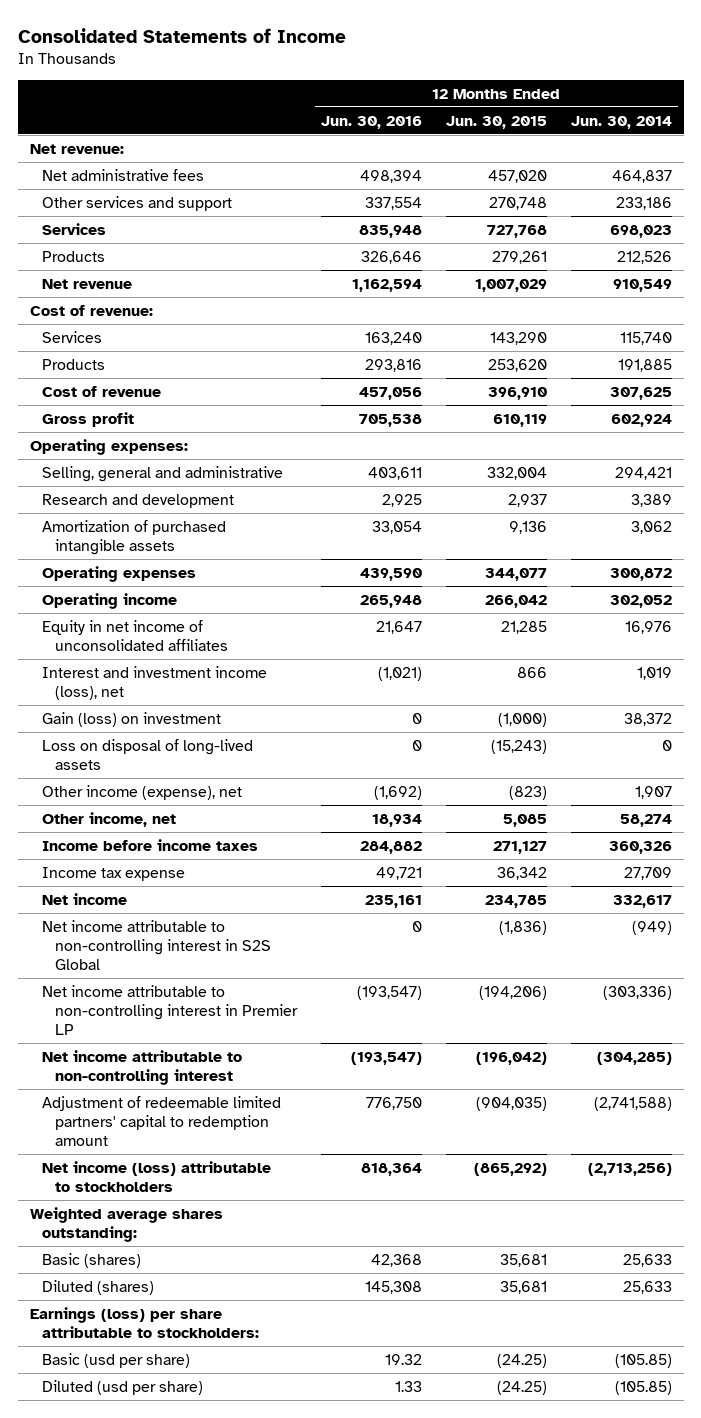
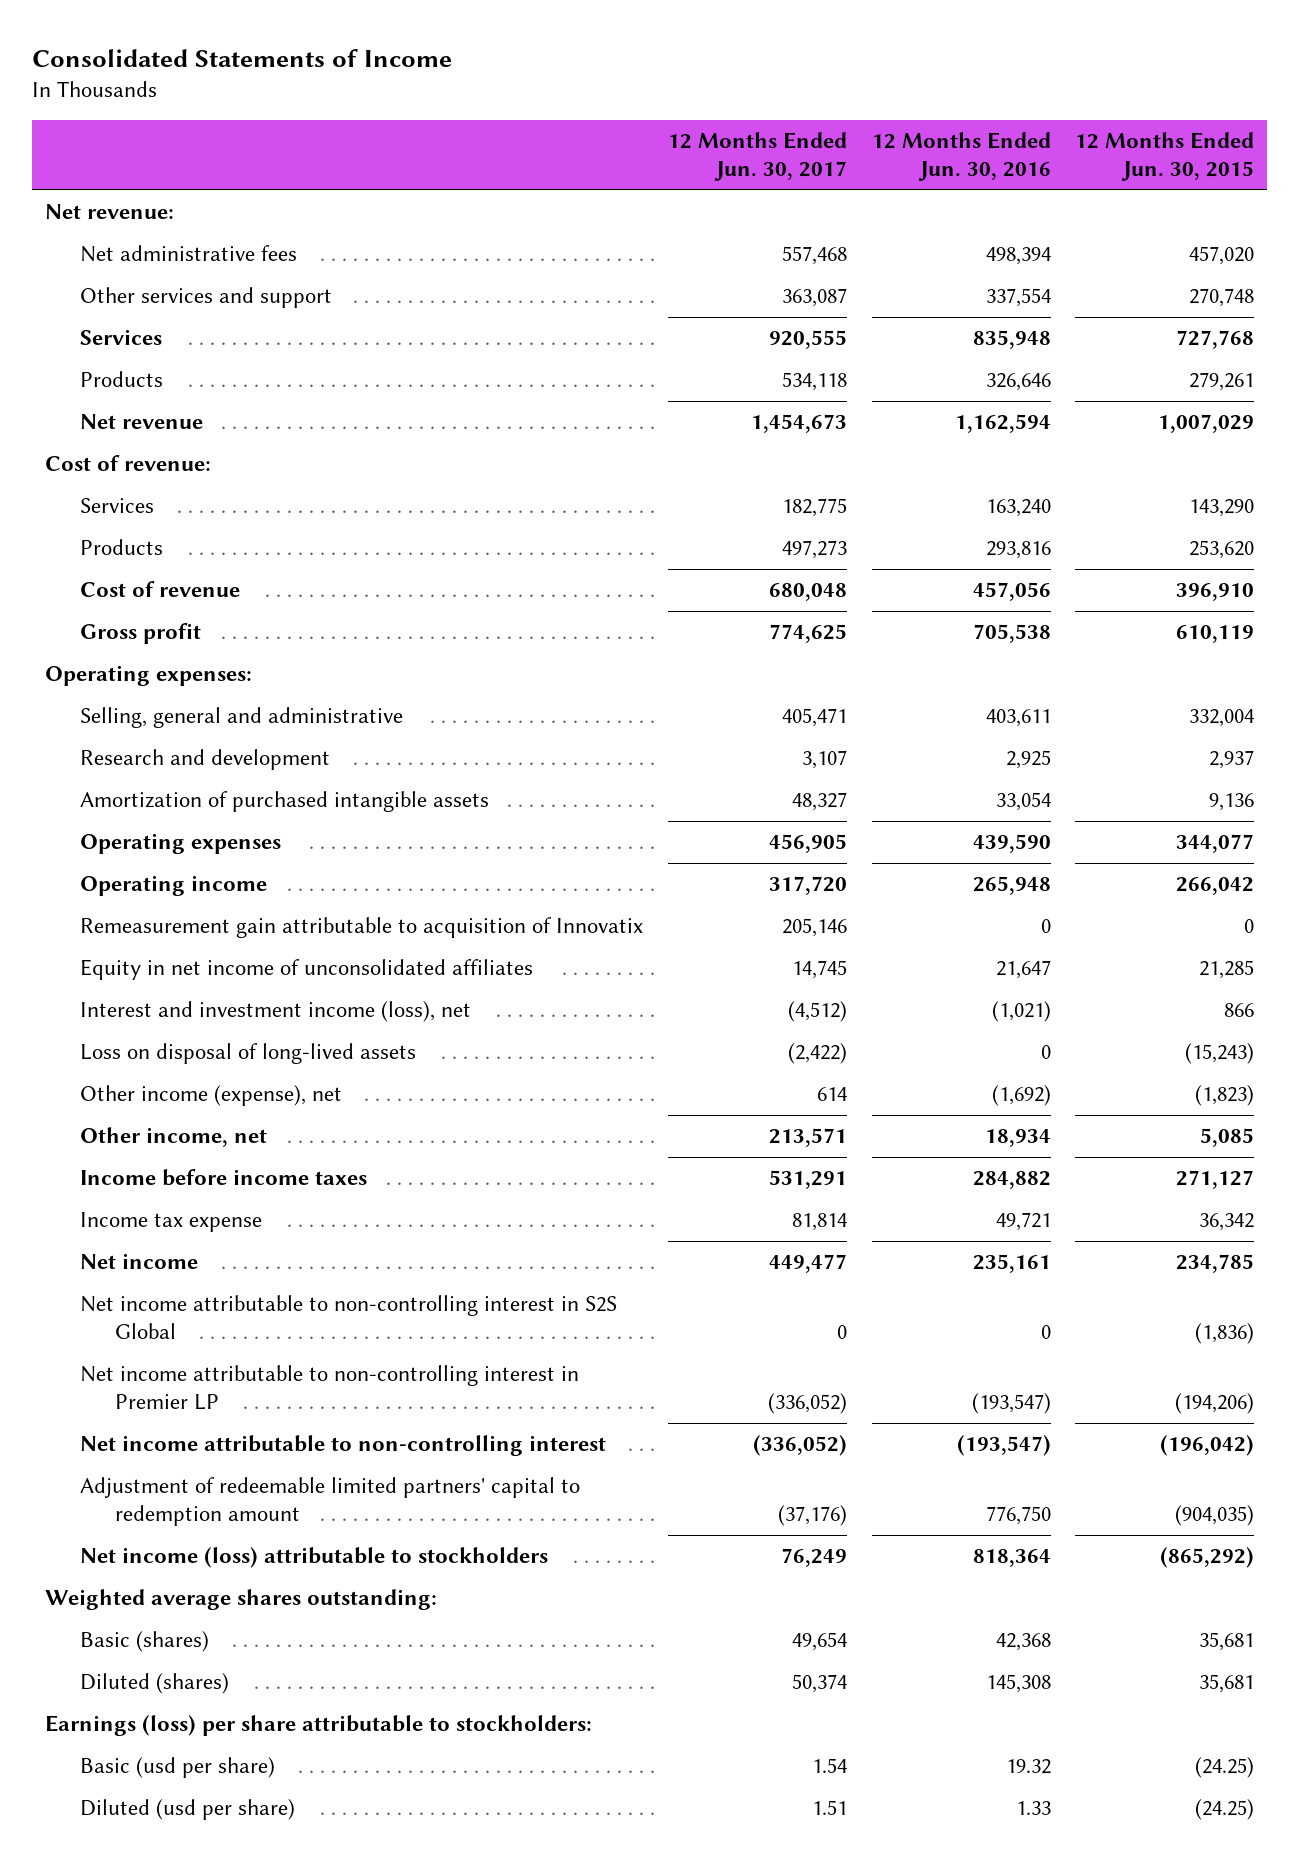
[570,115,672,129] Jun. 30, 2014 -> none
none -> [667,132,847,181] 12 Months Ended Jun. 30, 2017
none -> [79,917,643,939] Remeasurement gain attributable to acquisition of Innovatix
[42,711,222,727] Gain (loss) on investment -> none
[508,785,547,800] (823) -> [1195,1085,1255,1107] (1,823)

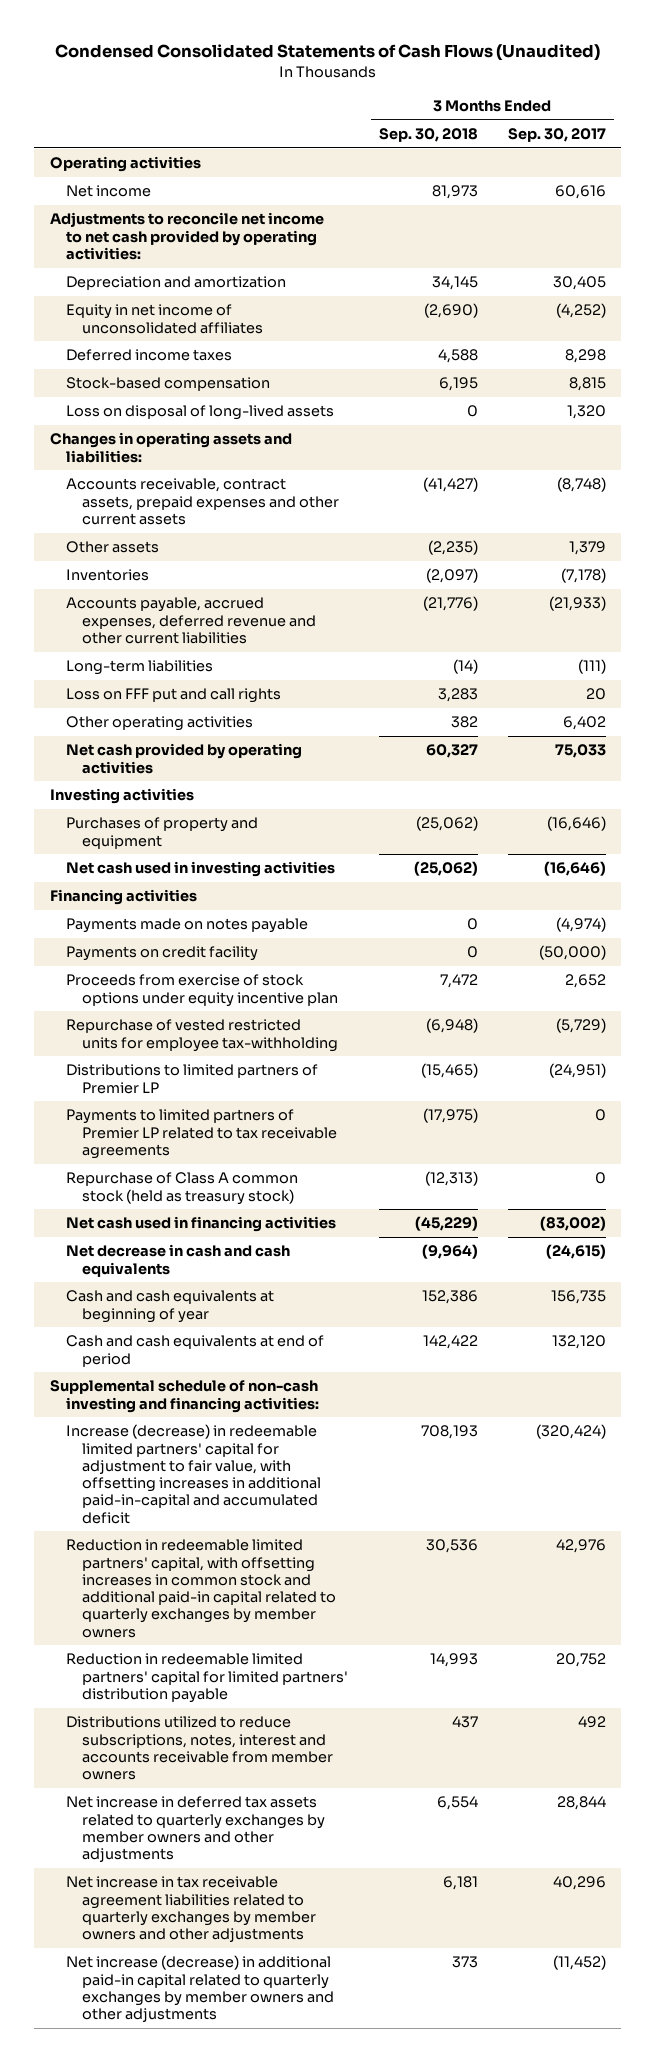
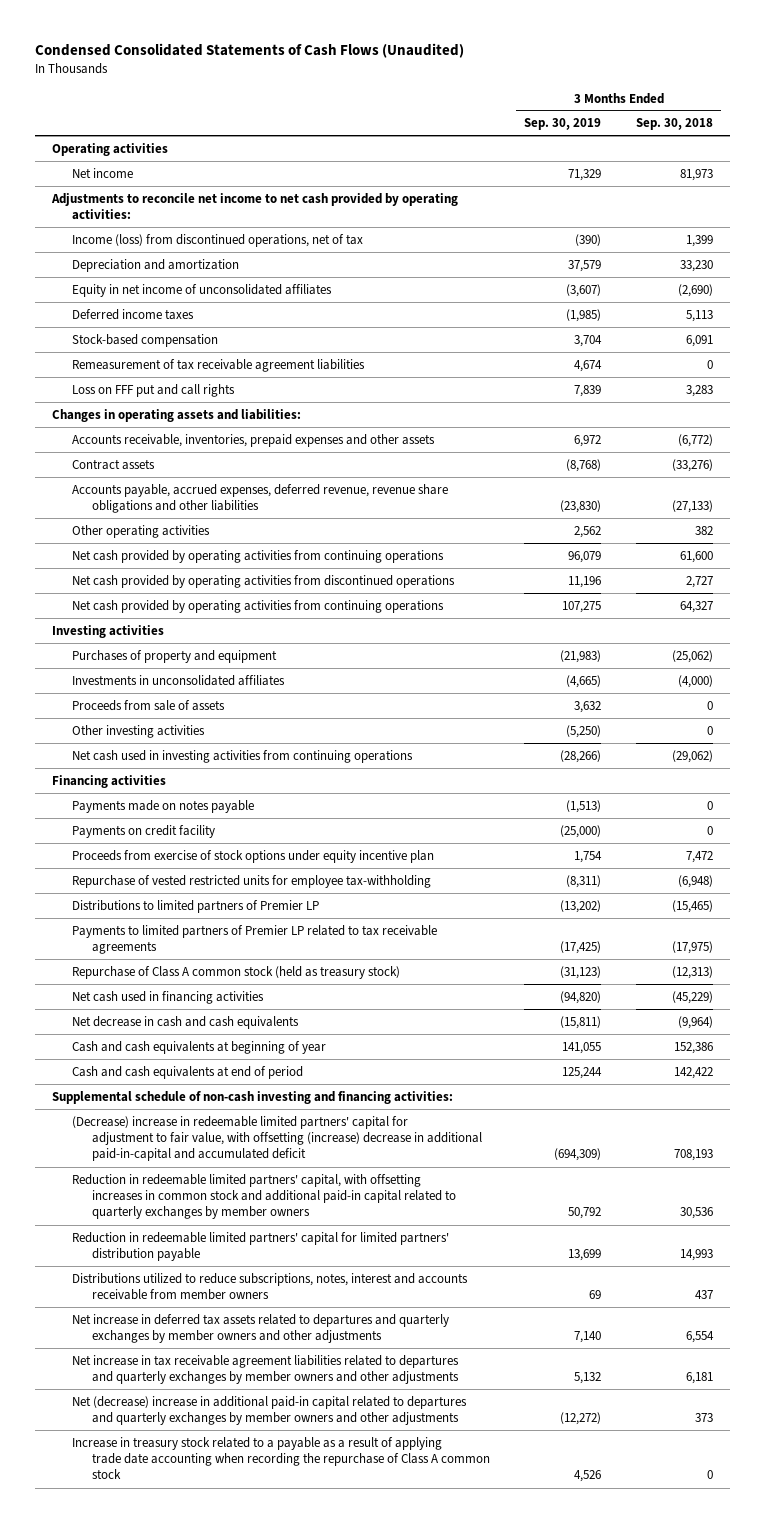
[508,127,607,142] Sep. 30, 2017 -> none
none -> [524,118,602,131] Sep. 30, 2019
none -> [72,233,364,247] Income (loss) from discontinued operations, net of tax
[431,276,478,291] 34,145 -> [679,259,713,272] 33,230
[65,405,334,421] Loss on disposal of long-lived assets -> none
[65,478,339,525] Accounts receivable, contract assets, prepaid expenses and other current assets -> none
[65,541,159,554] Other assets -> none
[65,569,149,582] Inventories -> none
[65,597,316,644] Accounts payable, accrued expenses, deferred revenue and other current liabilities -> none
[65,660,213,676] Long-term liabilities -> none
[437,349,478,364] 4,588 -> [685,309,713,322] 5,113
[438,377,478,392] 6,195 -> [685,334,713,347] 6,091
none -> [72,358,366,372] Remeasurement of tax receivable agreement liabilities
[49,432,292,463] Changes in operating assets and liabilities: -> [52,408,302,422] Changes in operating assets and liabilities:
none -> [72,433,436,447] Accounts receivable, inventories, prepaid expenses and other assets
none -> [72,458,156,470] Contract assets
none -> [72,483,449,514] Accounts payable, accrued expenses, deferred revenue, revenue share obligations and other liabilities
none -> [72,549,445,563] Net cash provided by operating activities from continuing operations
none -> [72,574,456,588] Net cash provided by operating activities from discontinued operations
[65,743,302,774] Net cash provided by operating activities -> [72,599,445,613] Net cash provided by operating activities from continuing operations
[425,744,478,759] 60,327 -> [679,600,713,613] 64,327
none -> [72,674,286,686] Investments in unconsolidated affiliates
none -> [72,699,226,711] Proceeds from sale of assets
none -> [72,724,206,738] Other investing activities
[65,861,335,878] Net cash used in investing activities -> [72,749,414,763] Net cash used in investing activities from continuing operations
[413,861,478,877] (25,062) -> [671,749,713,763] (29,062)
[65,1424,321,1524] Increase (decrease) in redeemable limited partners' capital for adjustment to fair value, with offsetting increases in additional paid-in-capital and accumulated deficit -> [72,1115,483,1162] (Decrease) increase in redeemable limited partners' capital for adjustment to fair value, with offsetting (increase) decrease in additional paid-in-capital and accumulated deficit
[65,1796,325,1863] Net increase in deferred tax assets related to quarterly exchanges by member owners and other adjustments -> [72,1313,450,1344] Net increase in deferred tax assets related to departures and quarterly exchanges by member owners and other adjustments
[65,1876,316,1943] Net increase in tax receivable agreement liabilities related to quarterly exchanges by member owners and other adjustments -> [72,1354,460,1385] Net increase in tax receivable agreement liabilities related to departures and quarterly exchanges by member owners and other adjustments
[65,1955,334,2023] Net increase (decrease) in additional paid-in capital related to quarterly exchanges by member owners and other adjustments -> [72,1395,468,1426] Net (decrease) increase in additional paid-in capital related to departures and quarterly exchanges by member owners and other adjustments
none -> [72,1436,491,1480] Increase in treasury stock related to a payable as a result of applying trade date accounting when recording the repurchase of Class A common stock

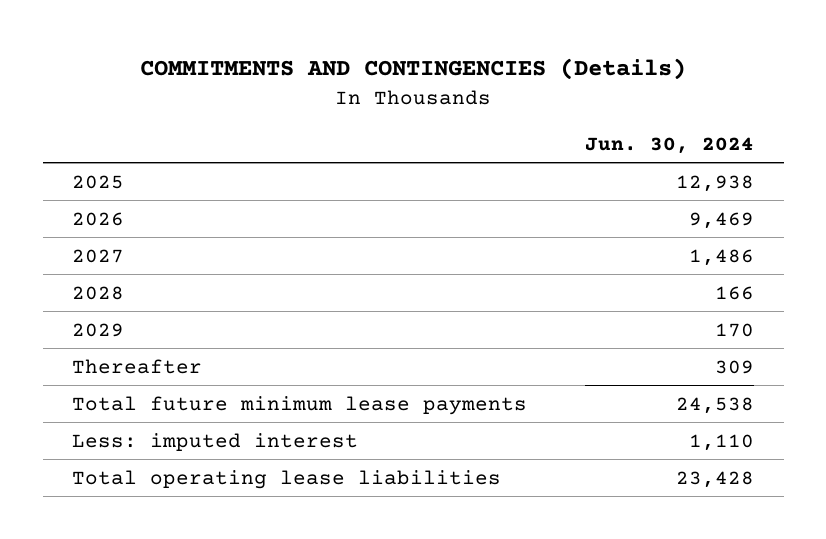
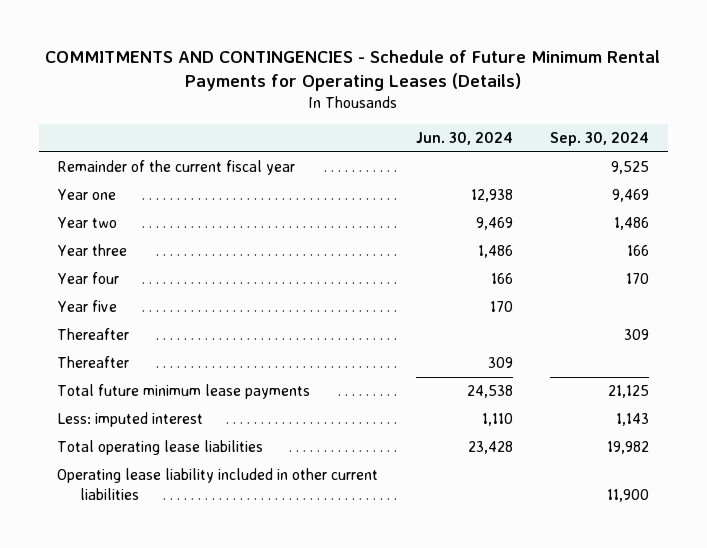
[140,58,687,81] COMMITMENTS AND CONTINGENCIES (Details) -> [45,49,661,92] COMMITMENTS AND CONTINGENCIES - Schedule of Future Minimum Rental Payments for Operating Leases (Details)
none -> [550,132,650,147] Sep. 30, 2024
none -> [57,160,296,176] Remainder of the current fiscal year
[72,174,125,189] 2025 -> [57,189,117,201] Year one
[72,211,125,226] 2026 -> [57,217,118,229] Year two
[72,248,125,263] 2027 -> [57,244,128,257] Year three
[72,285,125,300] 2028 -> [57,272,120,285] Year four
[72,322,125,337] 2029 -> [57,300,118,313] Year five
none -> [57,328,130,341] Thereafter
none -> [57,468,379,501] Operating lease liability included in other current liabilities

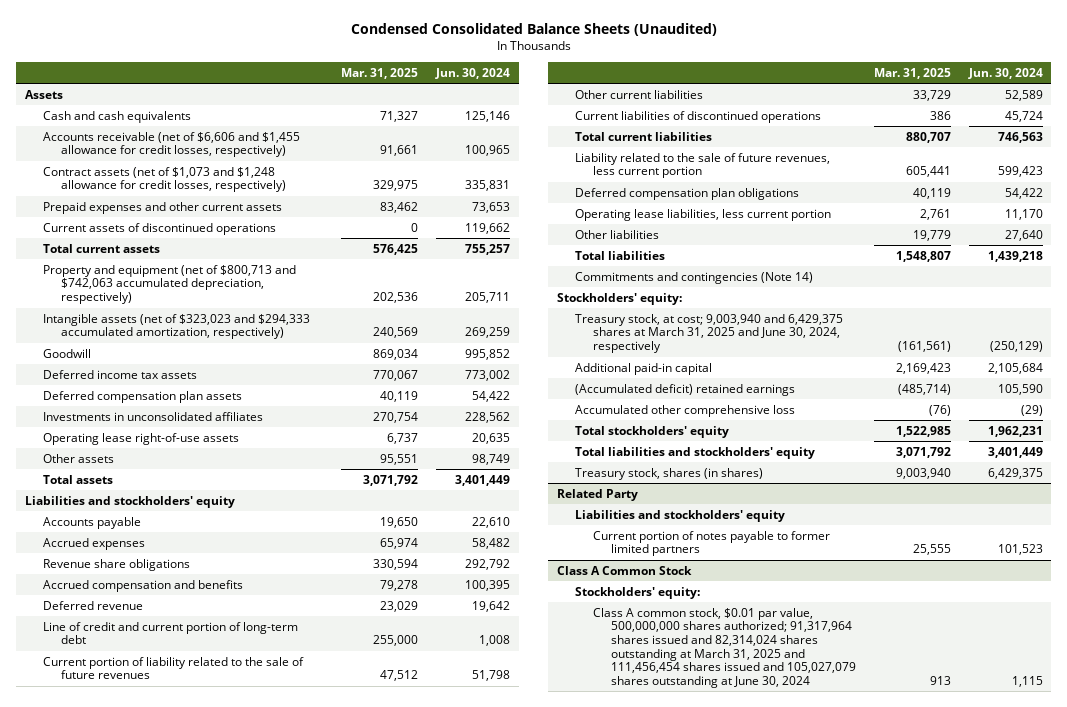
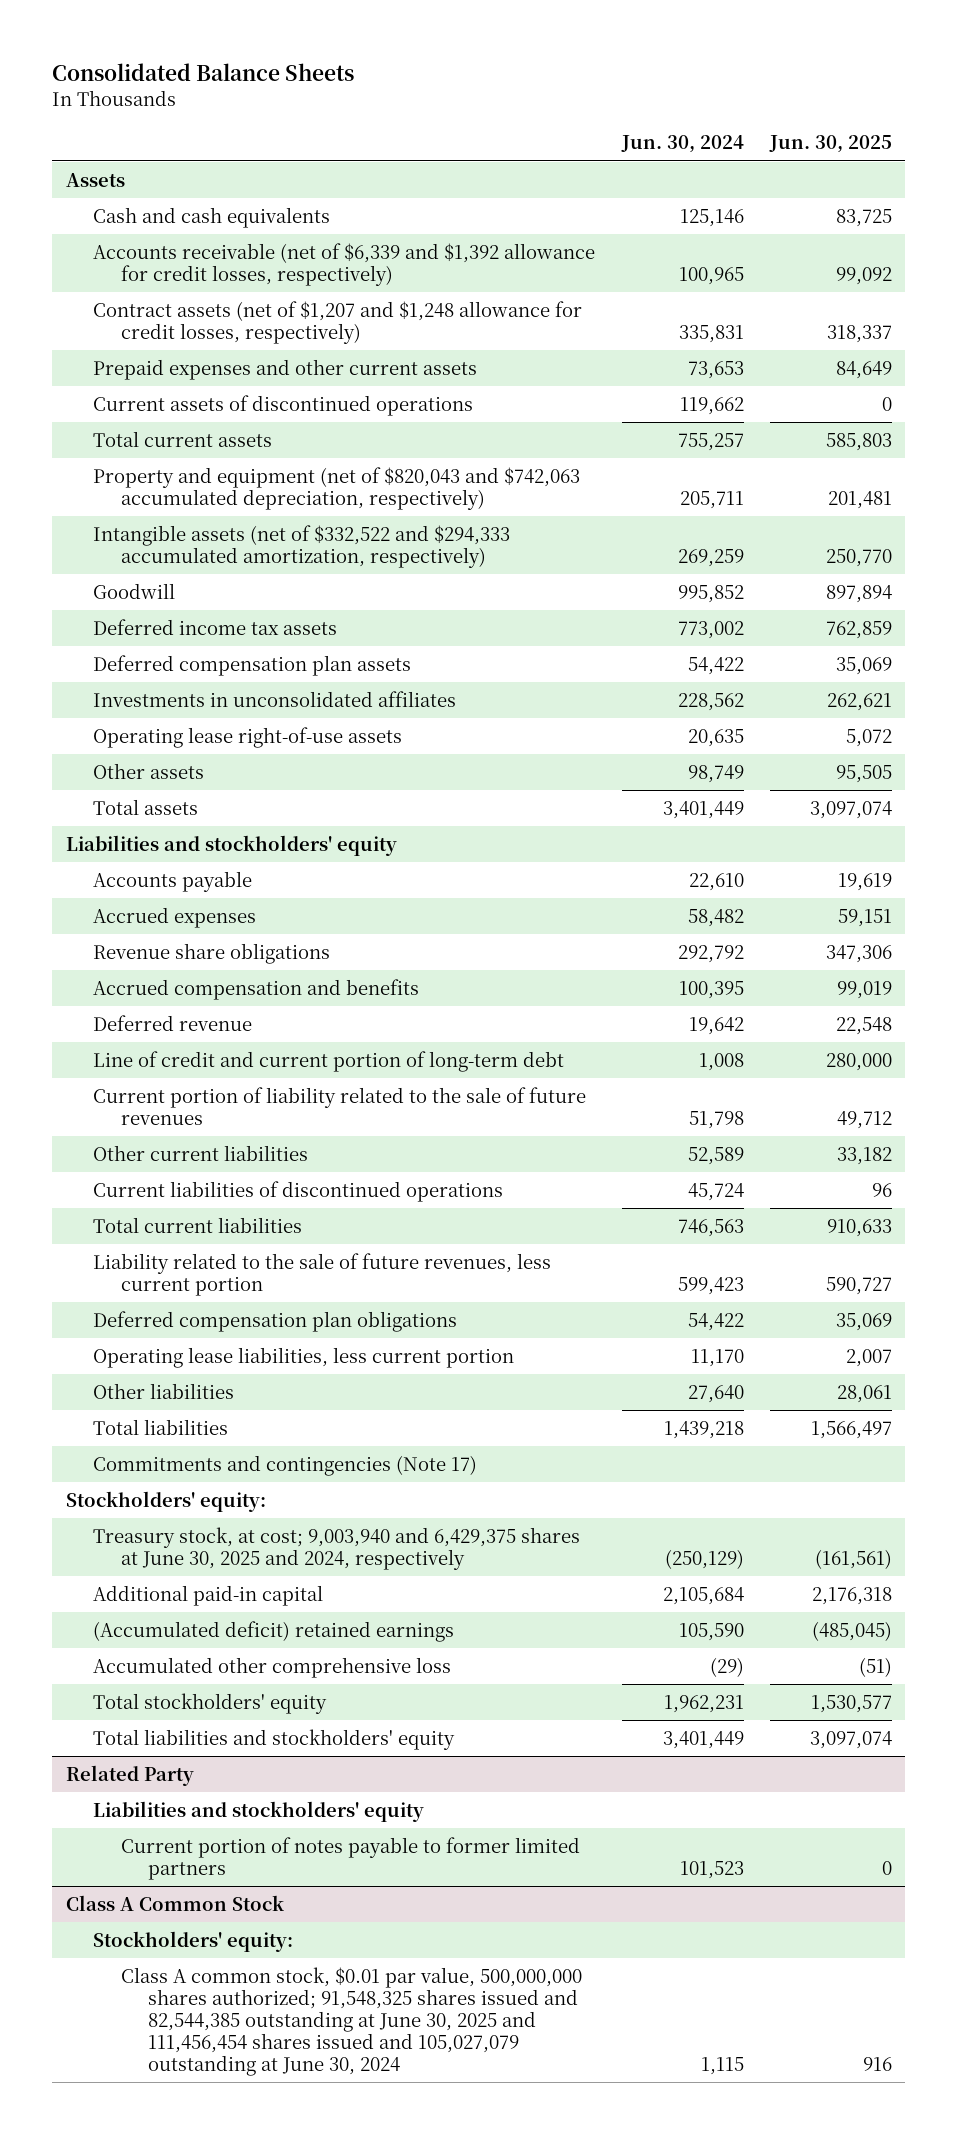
[350,23,717,37] Condensed Consolidated Balance Sheets (Unaudited) -> [52,63,355,82] Consolidated Balance Sheets
[341,67,419,79] Mar. 31, 2025 -> none
none -> [769,135,893,154] Jun. 30, 2025
[42,131,300,158] Accounts receivable (net of $6,606 and $1,455 allowance for credit losses, respectively) -> [93,242,596,286] Accounts receivable (net of $6,339 and $1,392 allowance for credit losses, respectively)
[42,166,286,193] Contract assets (net of $1,073 and $1,248 allowance for credit losses, respectively) -> [93,300,583,344] Contract assets (net of $1,207 and $1,248 allowance for credit losses, respectively)
[42,264,296,305] Property and equipment (net of $800,713 and $742,063 accumulated depreciation, respectively) -> [93,466,581,510] Property and equipment (net of $820,043 and $742,063 accumulated depreciation, respectively)
[42,313,310,340] Intangible assets (net of $323,023 and $294,333 accumulated amortization, respectively) -> [93,524,511,568] Intangible assets (net of $332,522 and $294,333 accumulated amortization, respectively)
[575,271,814,284] Commitments and contingencies (Note 14) -> [93,1454,478,1476] Commitments and contingencies (Note 17)
[575,313,844,354] Treasury stock, at cost; 9,003,940 and 6,429,375 shares at March 31, 2025 and June 30, 2024, respectively -> [93,1526,581,1570] Treasury stock, at cost; 9,003,940 and 6,429,375 shares at June 30, 2025 and 2024, respectively
[575,467,764,480] Treasury stock, shares (in shares) -> none
[592,607,856,688] Class A common stock, $0.01 par value, 500,000,000 shares authorized; 91,317,964 shares issued and 82,314,024 shares outstanding at March 31, 2025 and 111,456,454 shares issued and 105,027,079 shares outstanding at June 30, 2024 -> [120,1966,582,2076] Class A common stock, $0.01 par value, 500,000,000 shares authorized; 91,548,325 shares issued and 82,544,385 outstanding at June 30, 2025 and 111,456,454 shares issued and 105,027,079 outstanding at June 30, 2024

